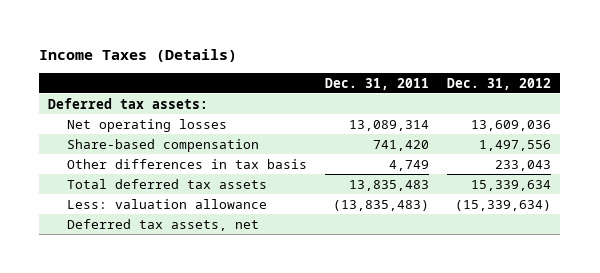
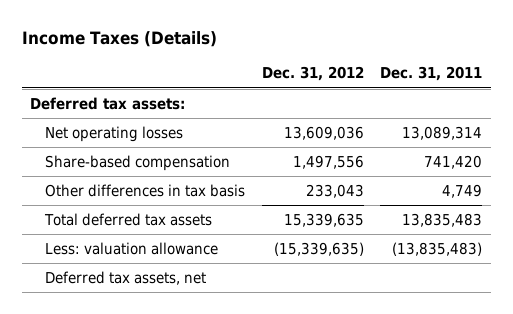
[471,179,552,191] 15,339,634 -> [283,212,364,227] 15,339,635
[455,199,552,211] (15,339,634) -> [273,241,364,256] (15,339,635)

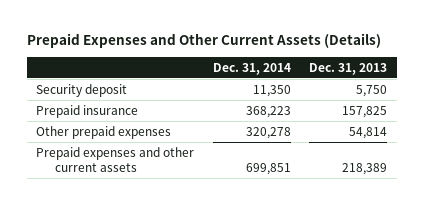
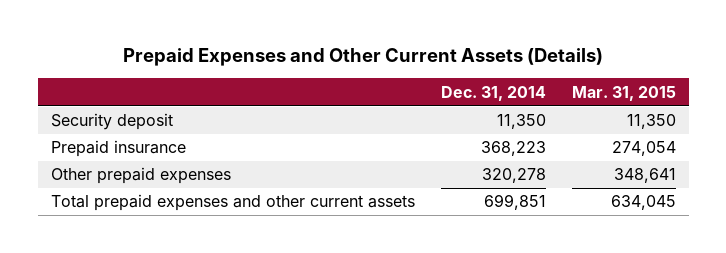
[309,62,388,75] Dec. 31, 2013 -> none
none -> [571,85,676,101] Mar. 31, 2015
[36,146,195,172] Prepaid expenses and other current assets -> [50,194,415,212] Total prepaid expenses and other current assets

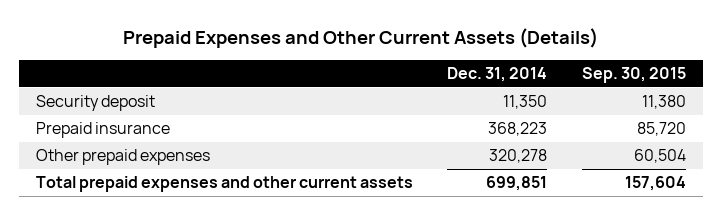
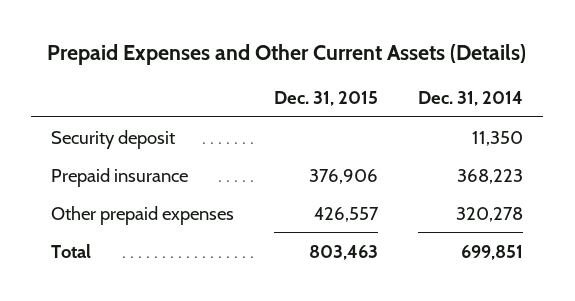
[581,67,686,84] Sep. 30, 2015 -> none
none -> [274,91,379,107] Dec. 31, 2015
[35,176,413,193] Total prepaid expenses and other current assets -> [51,243,92,258] Total

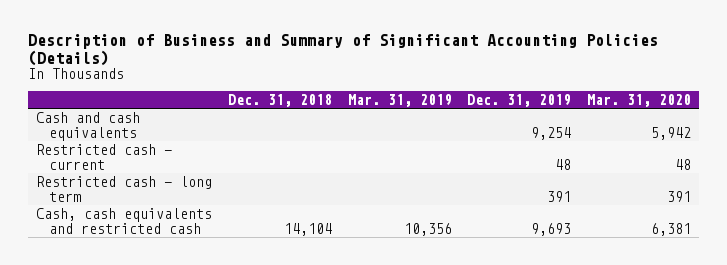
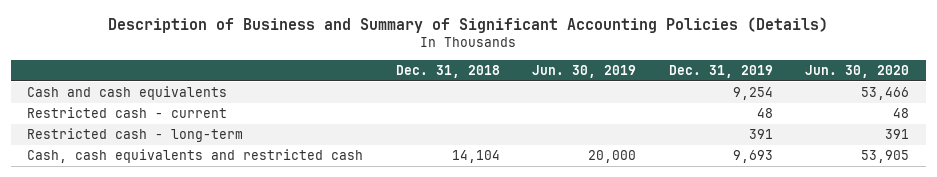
[347,93,452,107] Mar. 31, 2019 -> none
[587,93,692,107] Mar. 31, 2020 -> none
none -> [532,64,637,78] Jun. 30, 2019
none -> [805,64,910,78] Jun. 30, 2020
[36,176,213,202] Restricted cash - long term -> [27,127,244,142] Restricted cash - long-term

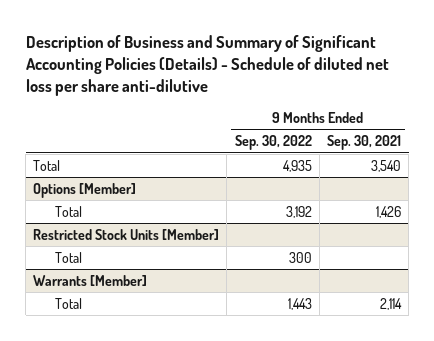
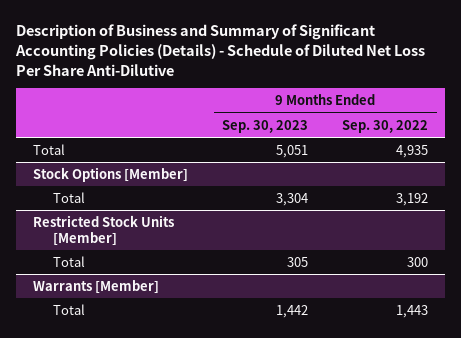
[25,34,389,96] Description of Business and Summary of Significant Accounting Policies (Details) - Schedule of diluted net loss per share anti-dilutive -> [15,23,426,76] Description of Business and Summary of Significant Accounting Policies (Details) - Schedule of Diluted Net Loss Per Share Anti-Dilutive
[326,135,401,151] Sep. 30, 2021 -> none
none -> [222,119,309,133] Sep. 30, 2023
[33,182,137,198] Options [Member] -> [33,166,189,182] Stock Options [Member]

